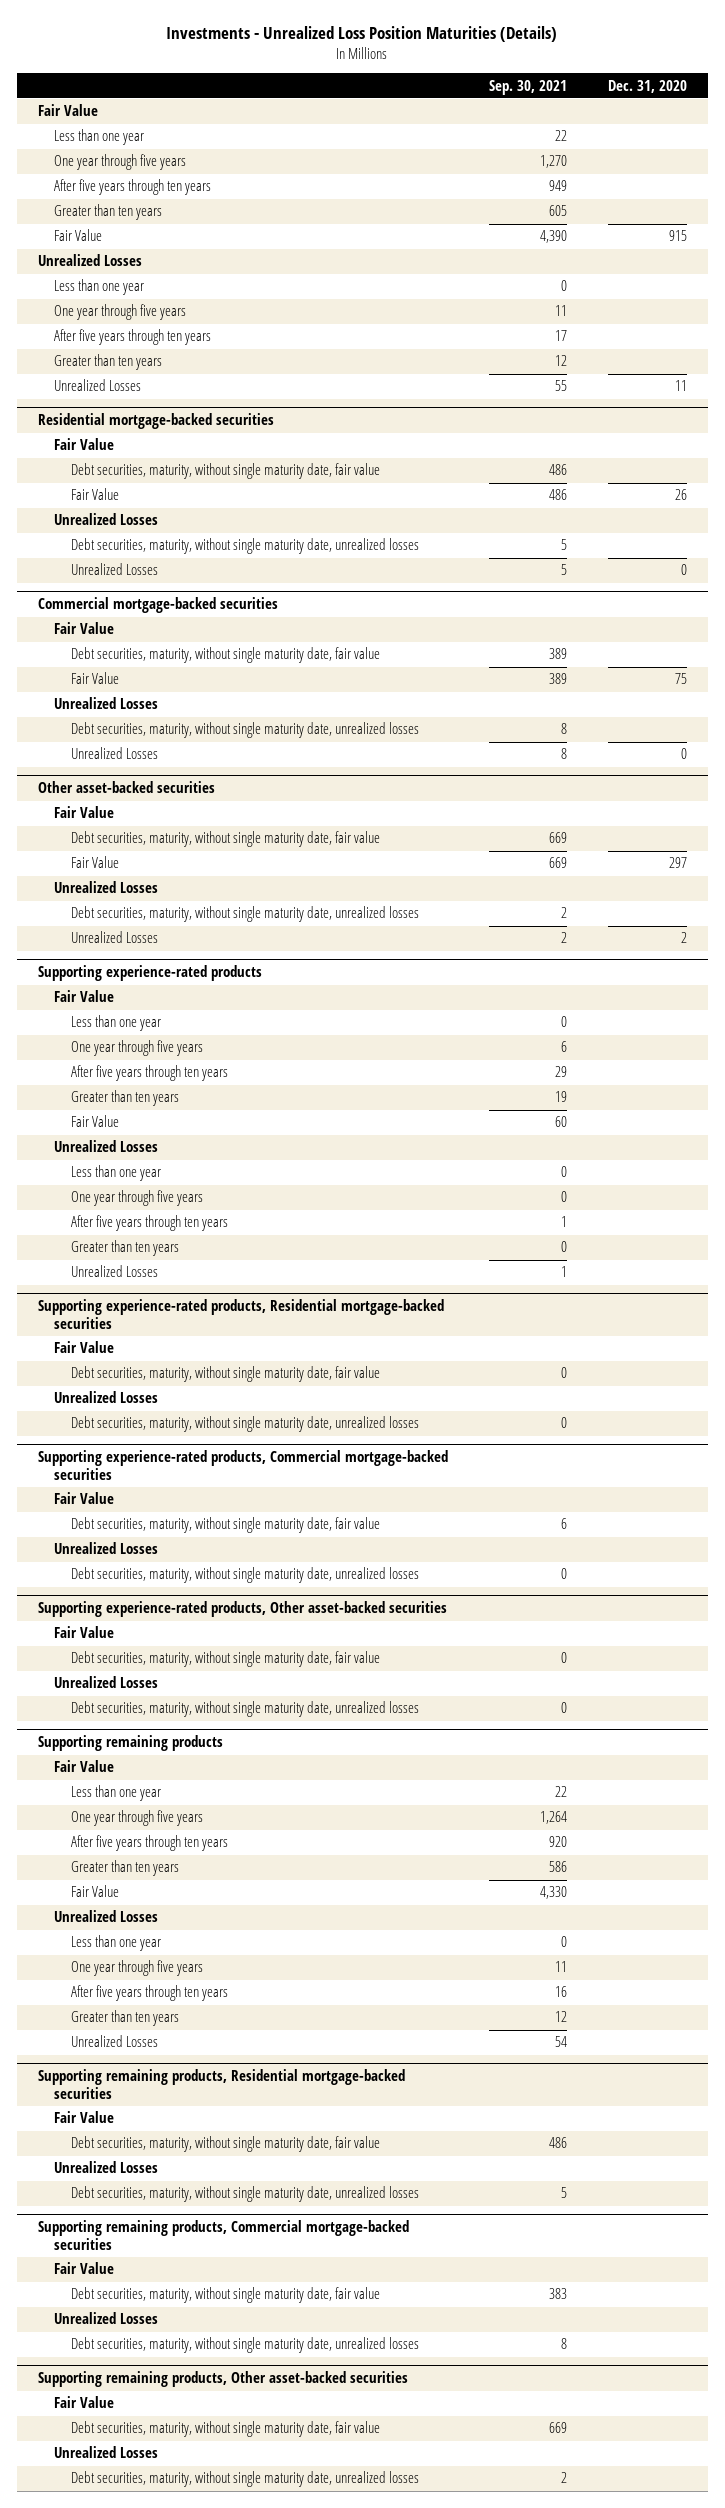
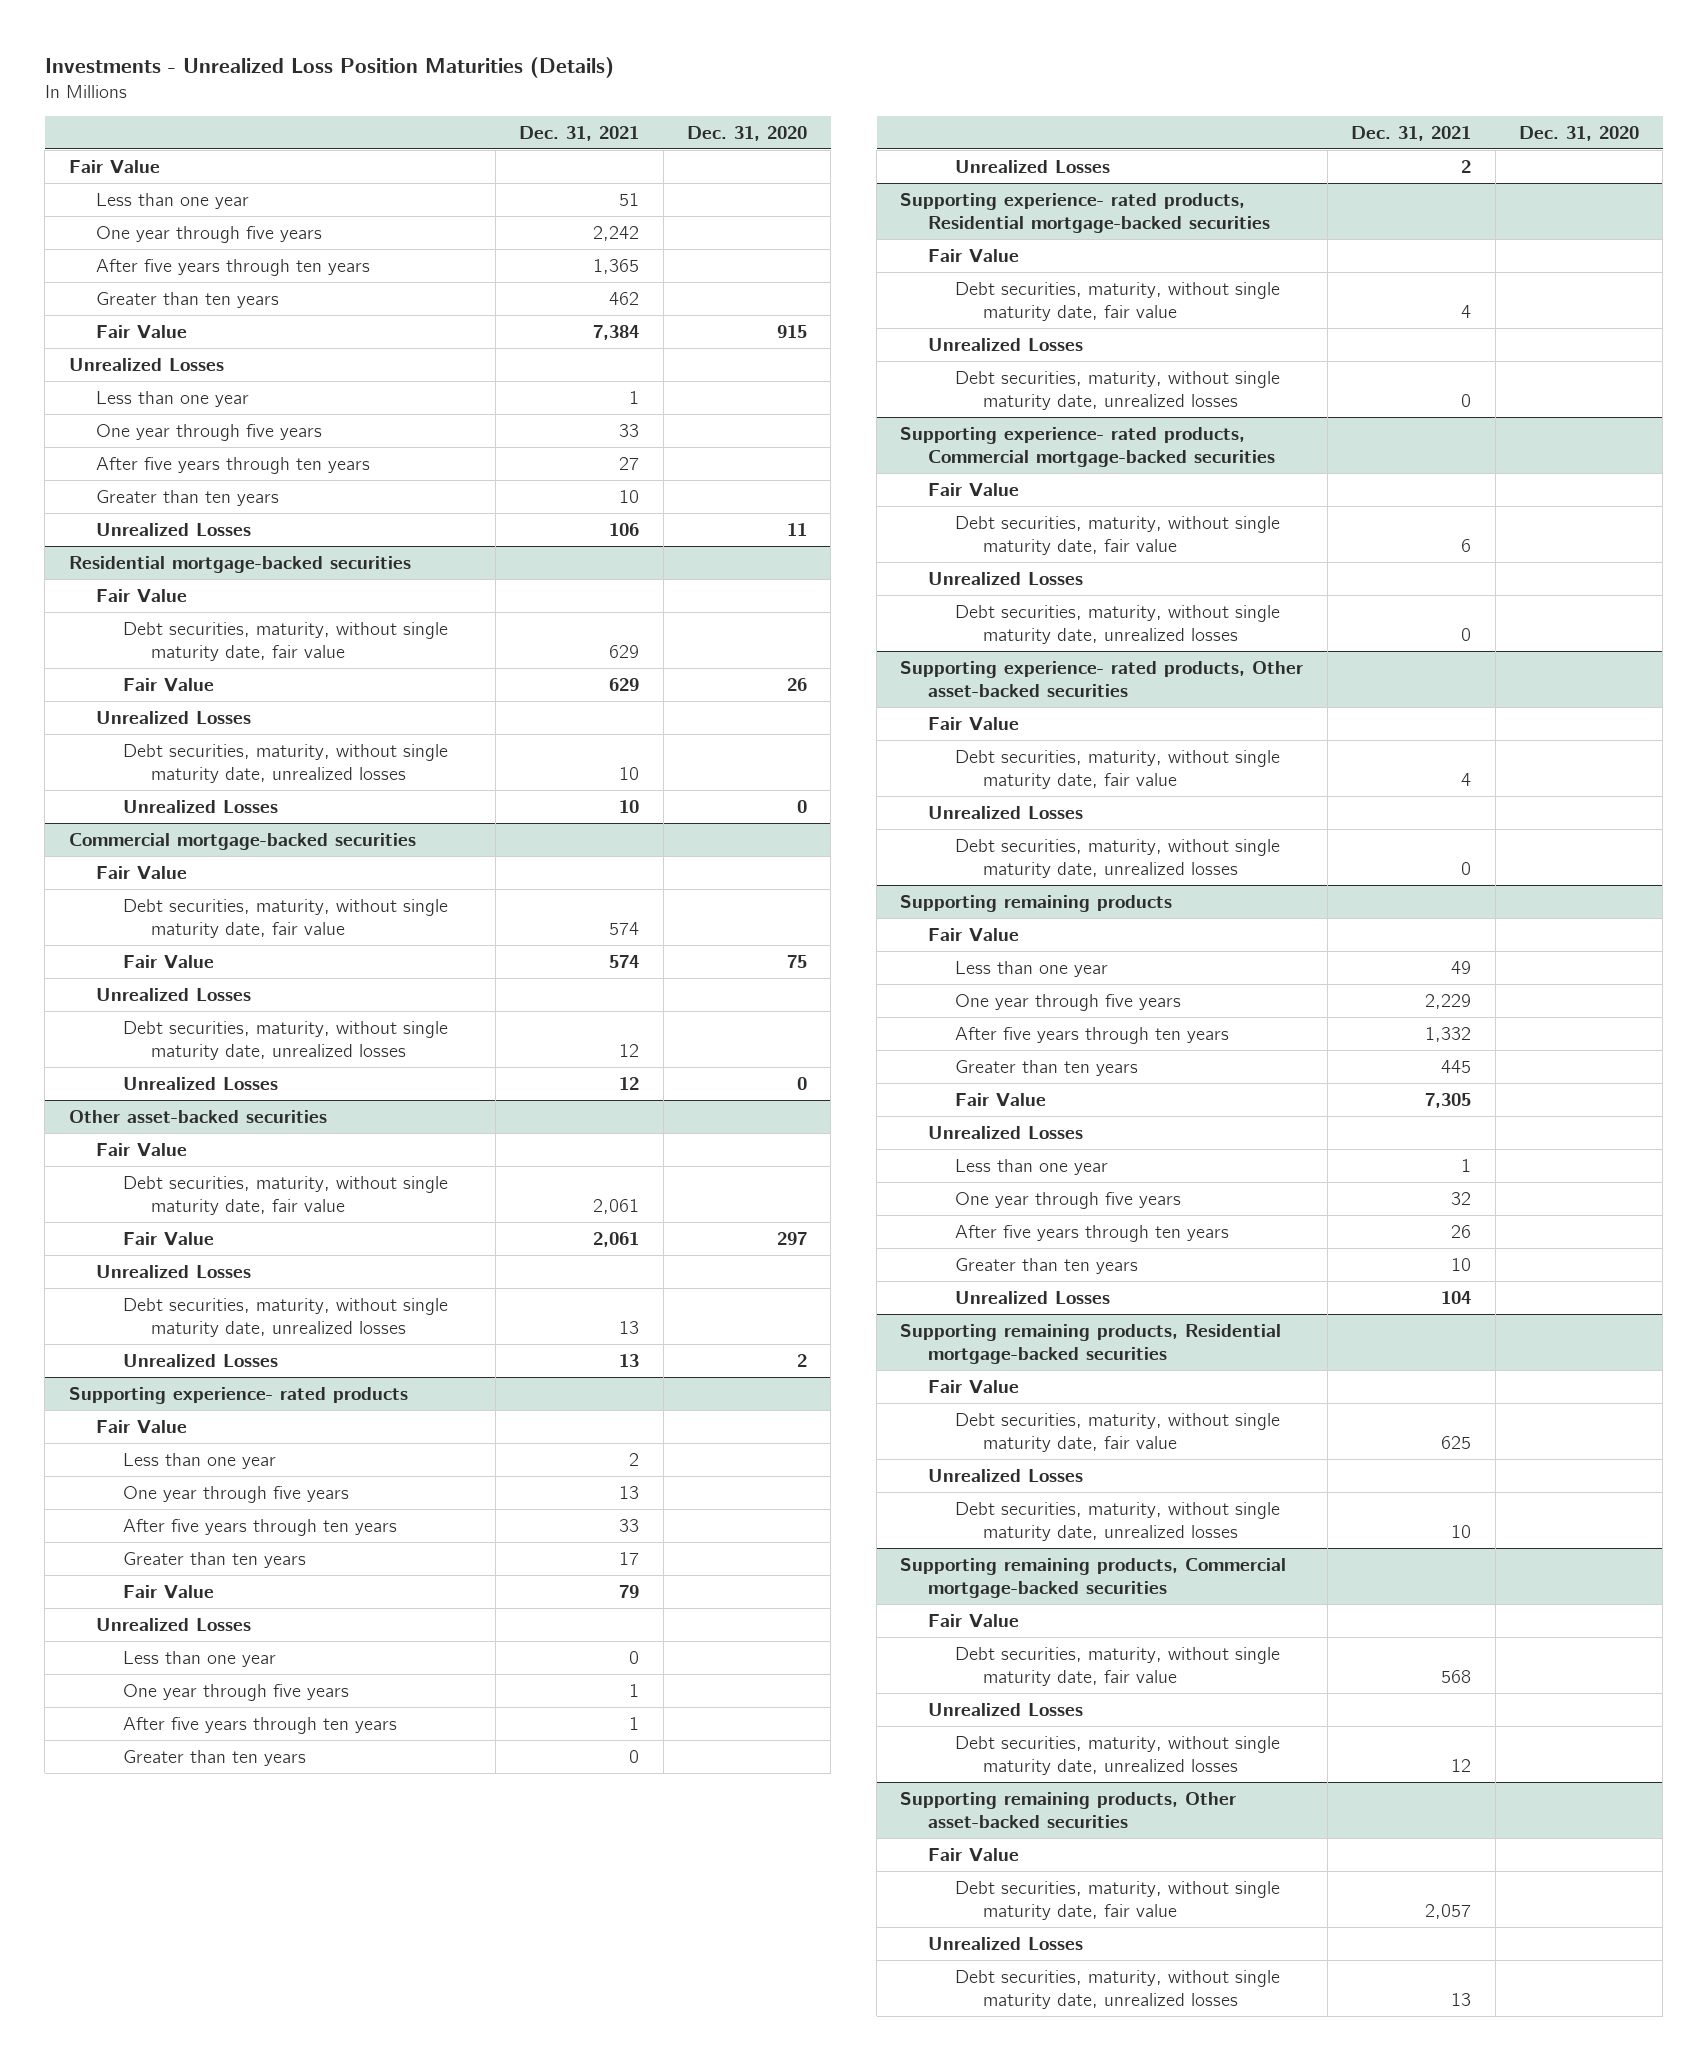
[488,79,567,95] Sep. 30, 2021 -> none
none -> [519,125,640,141] Dec. 31, 2021
[37,965,262,982] Supporting experience-rated products -> [68,1386,408,1404] Supporting experience- rated products
[37,1299,444,1329] Supporting experience-rated products, Residential mortgage-backed securities -> [900,192,1270,233] Supporting experience- rated products, Residential mortgage-backed securities
[37,1450,448,1480] Supporting experience-rated products, Commercial mortgage-backed securities -> [900,426,1275,467] Supporting experience- rated products, Commercial mortgage-backed securities
[37,1601,447,1618] Supporting experience-rated products, Other asset-backed securities -> [900,660,1304,697] Supporting experience- rated products, Other asset-backed securities

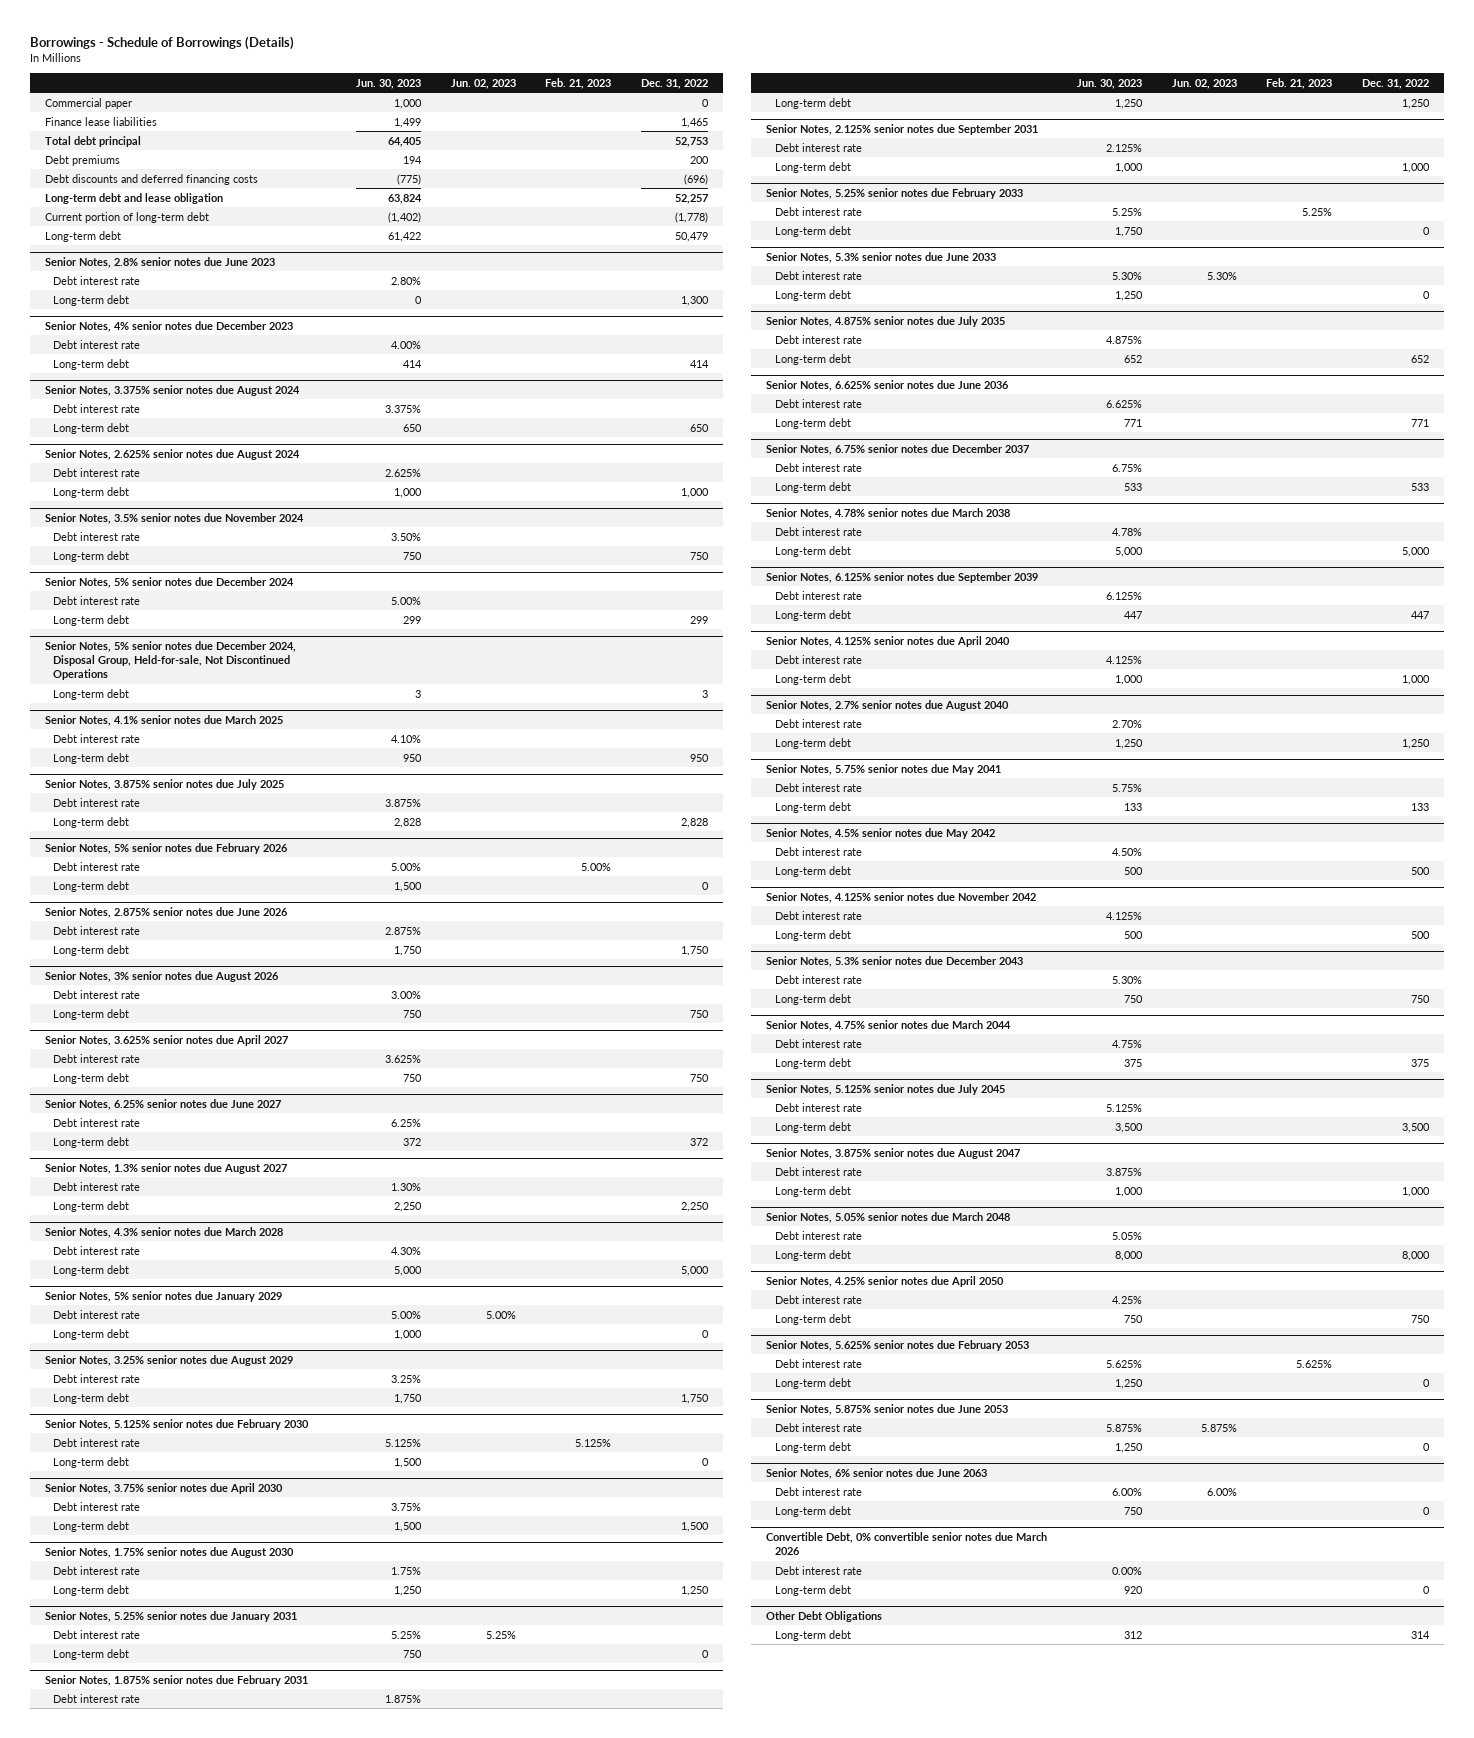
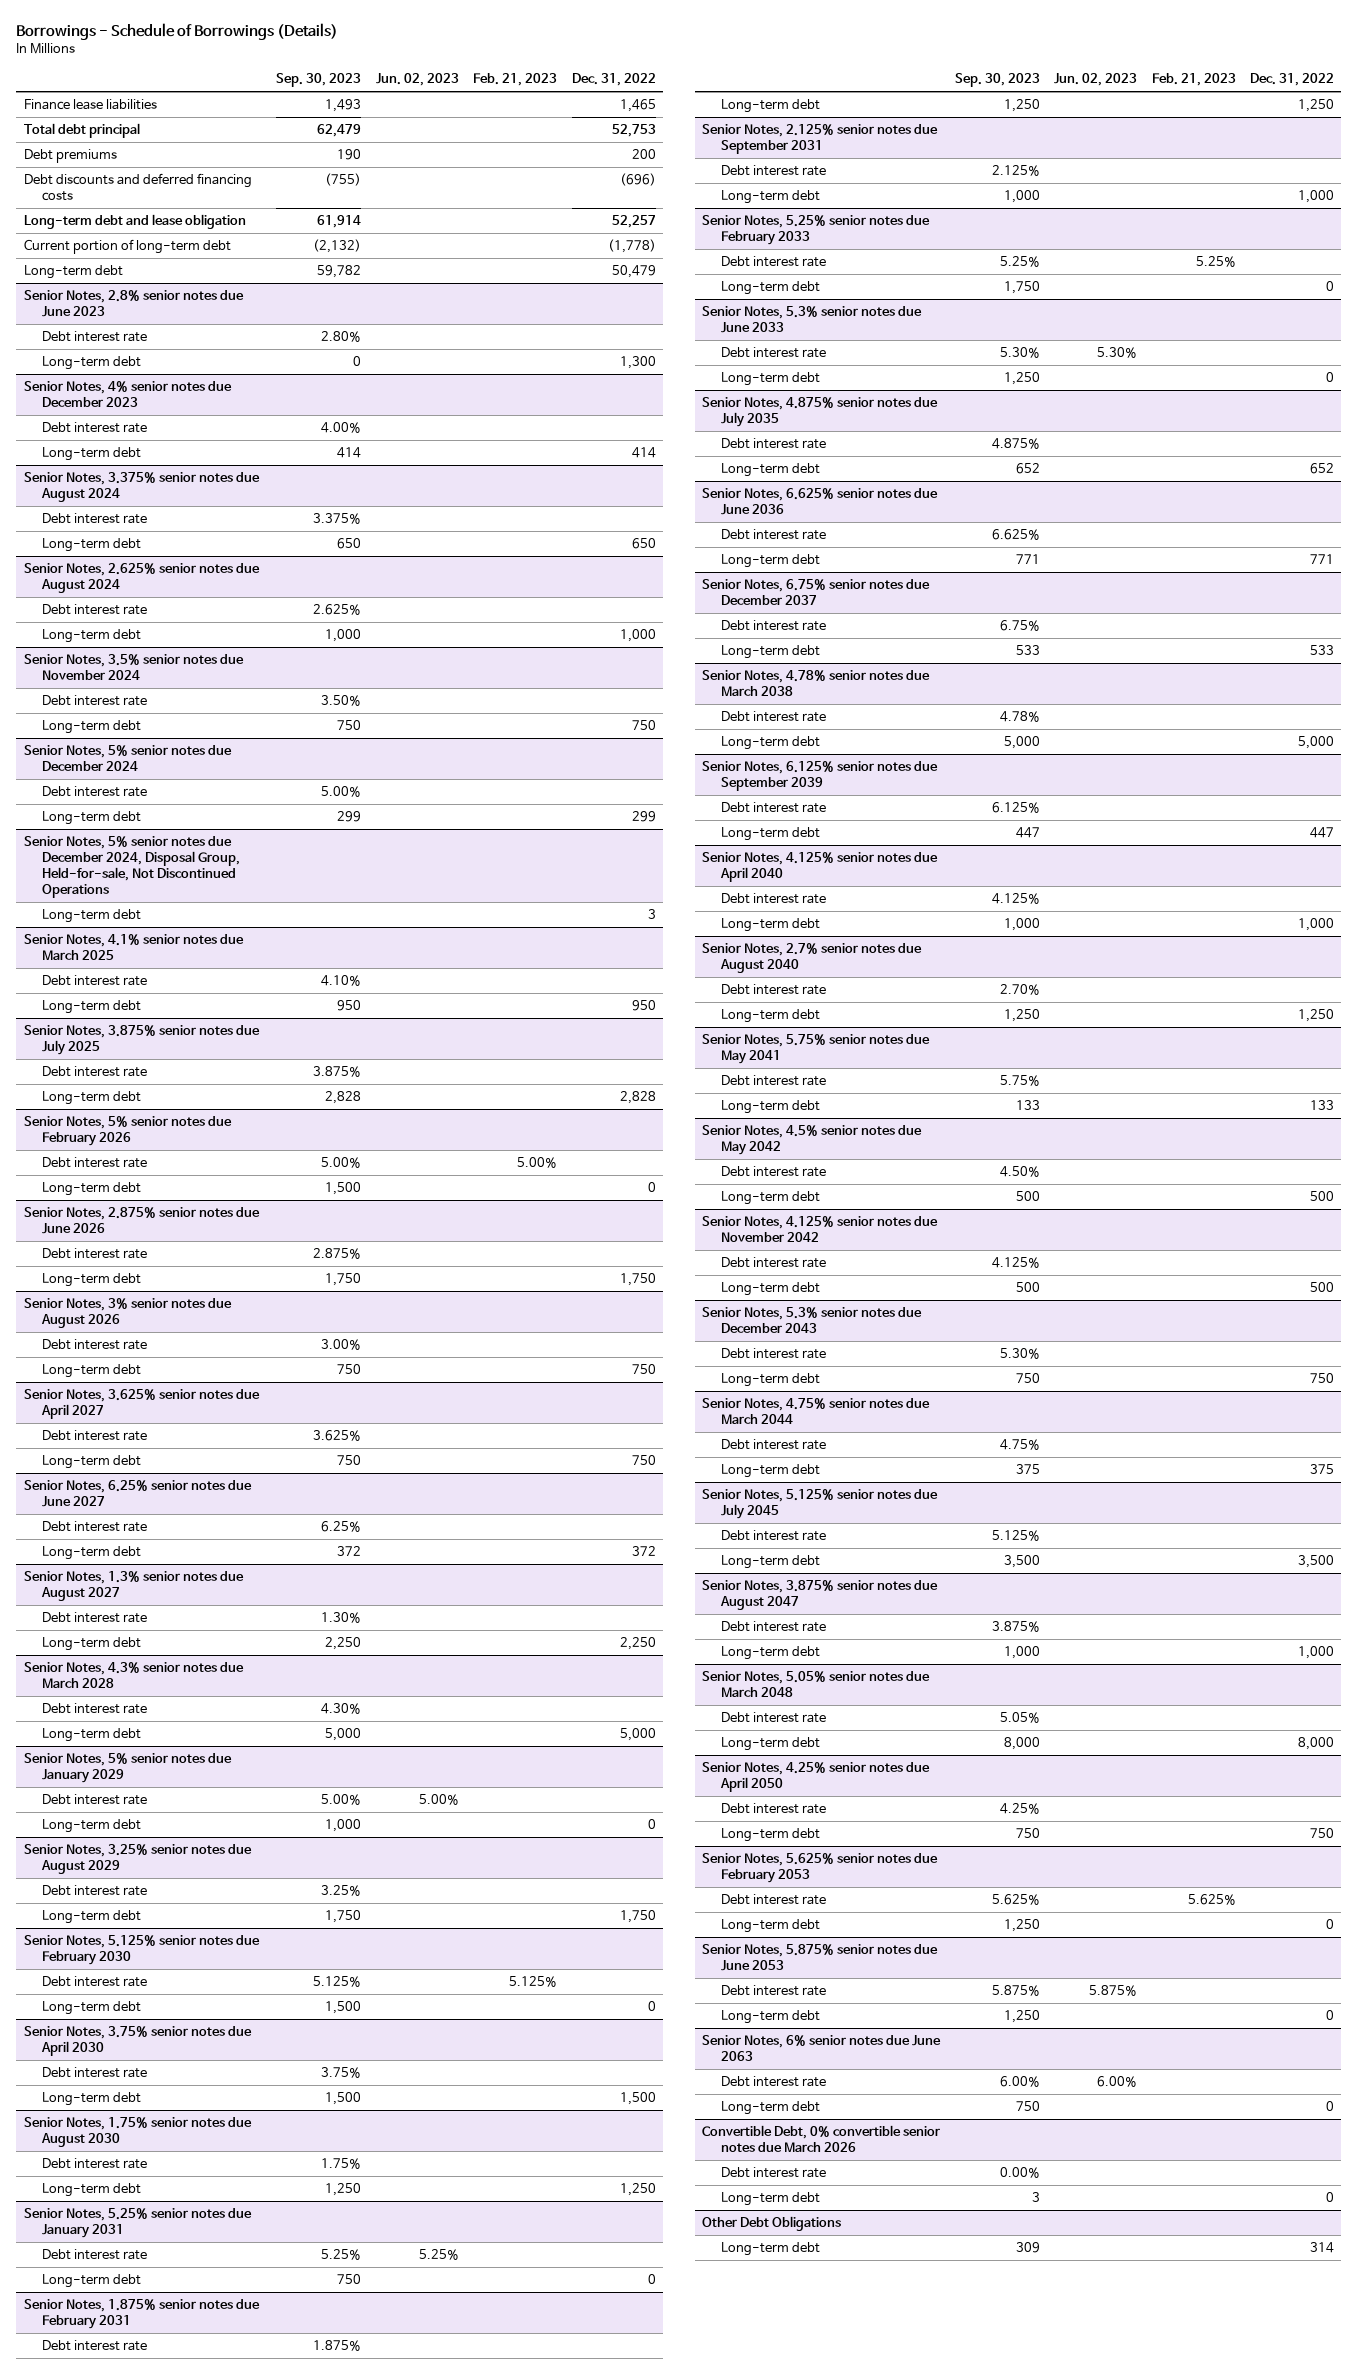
[355,78,421,89] Jun. 30, 2023 -> none
none -> [276,73,362,88] Sep. 30, 2023
[44,97,132,109] Commercial paper -> none

